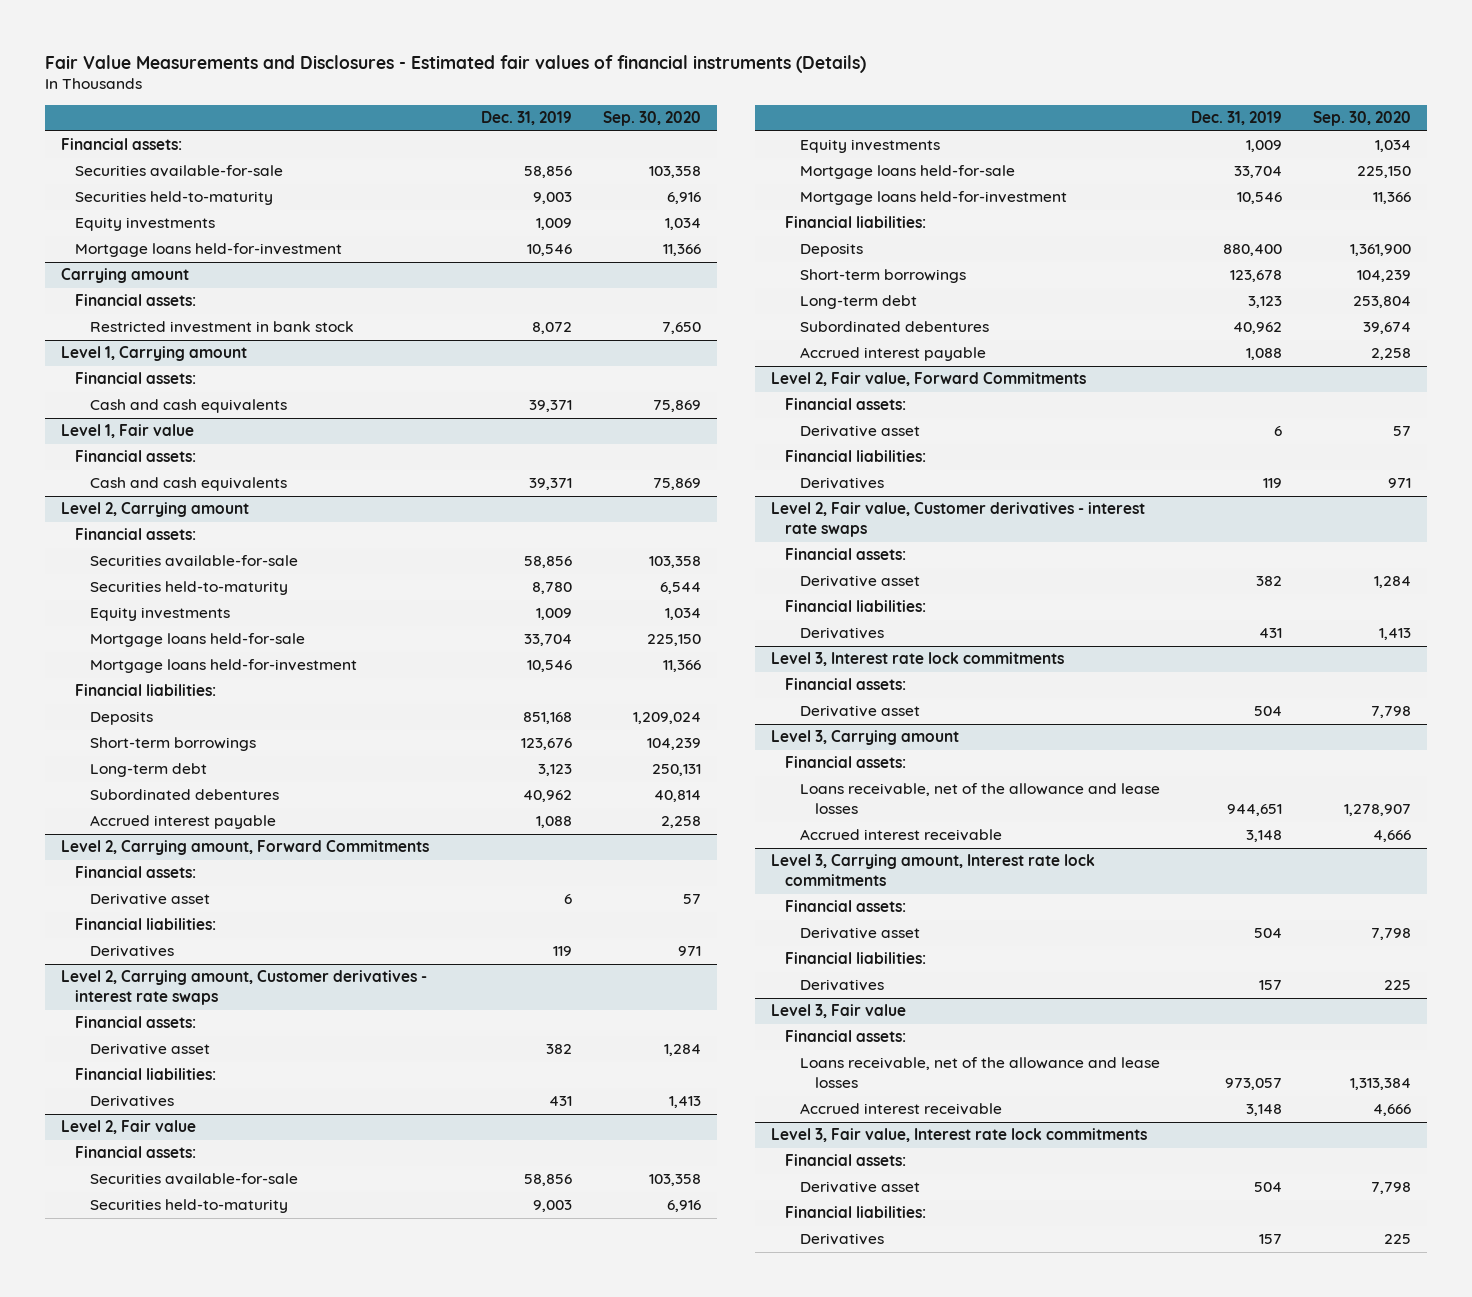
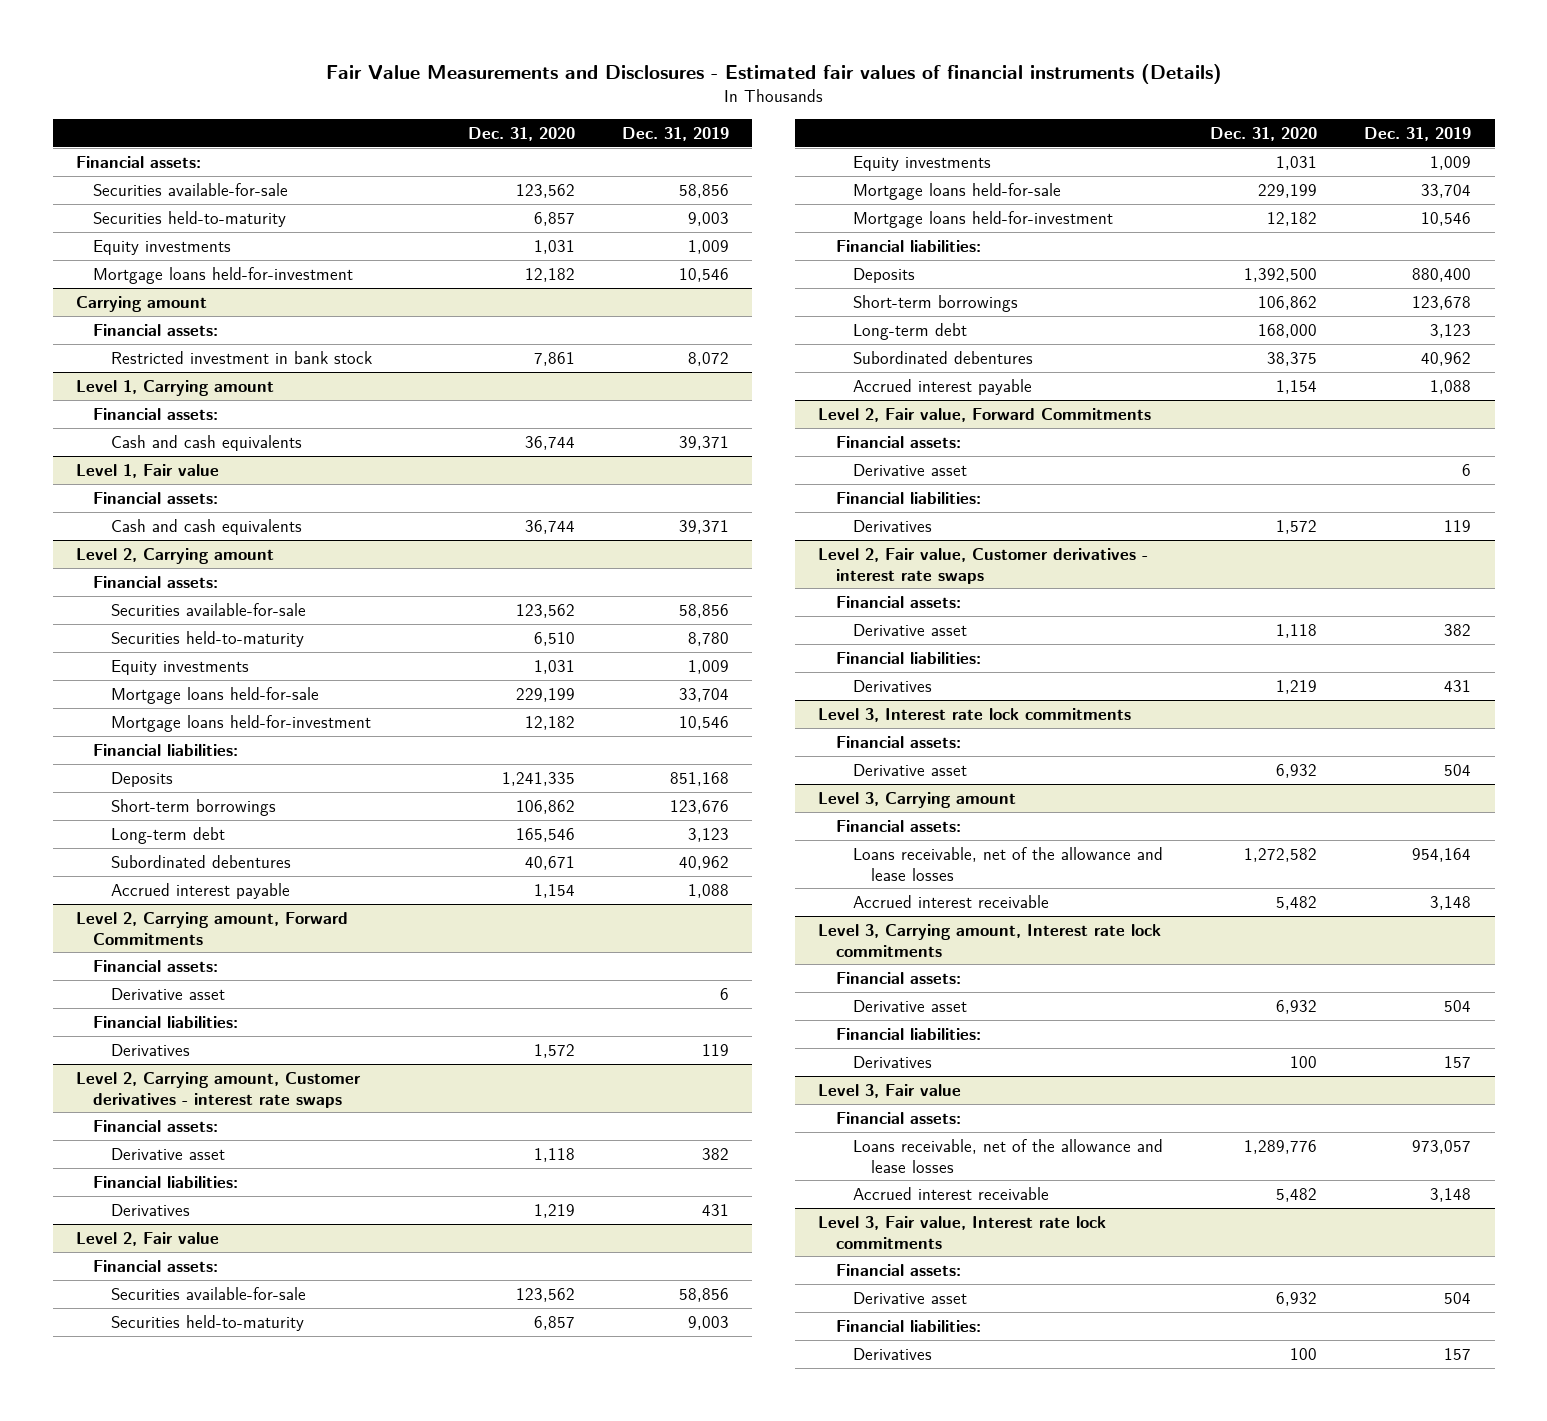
[603,111,702,127] Sep. 30, 2020 -> none
none -> [467,126,575,141] Dec. 31, 2020
[1227,803,1283,816] 944,651 -> [1412,847,1472,862] 954,164

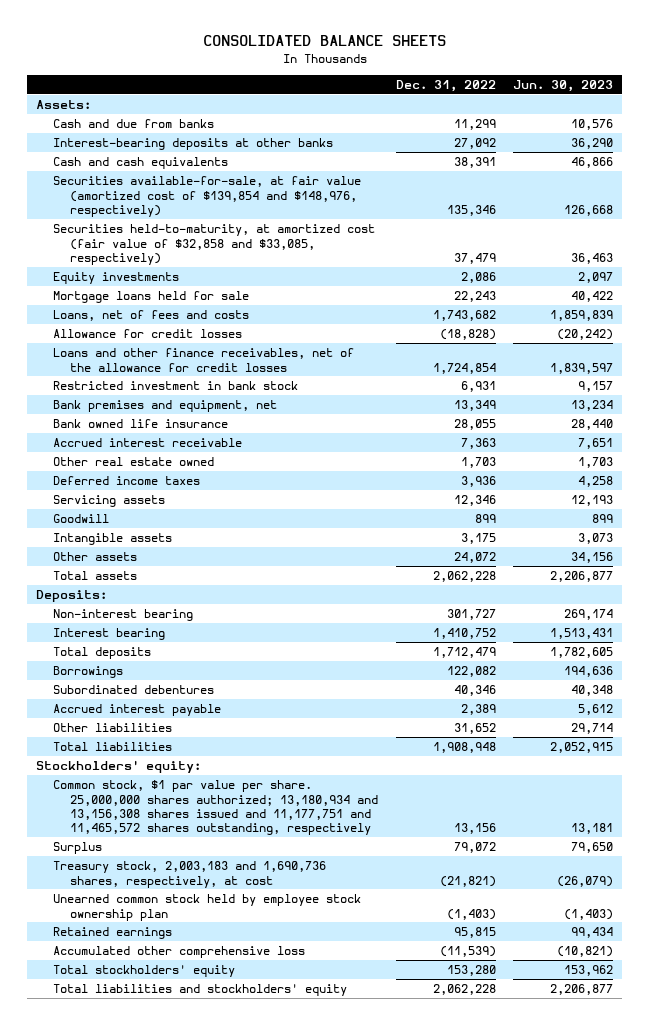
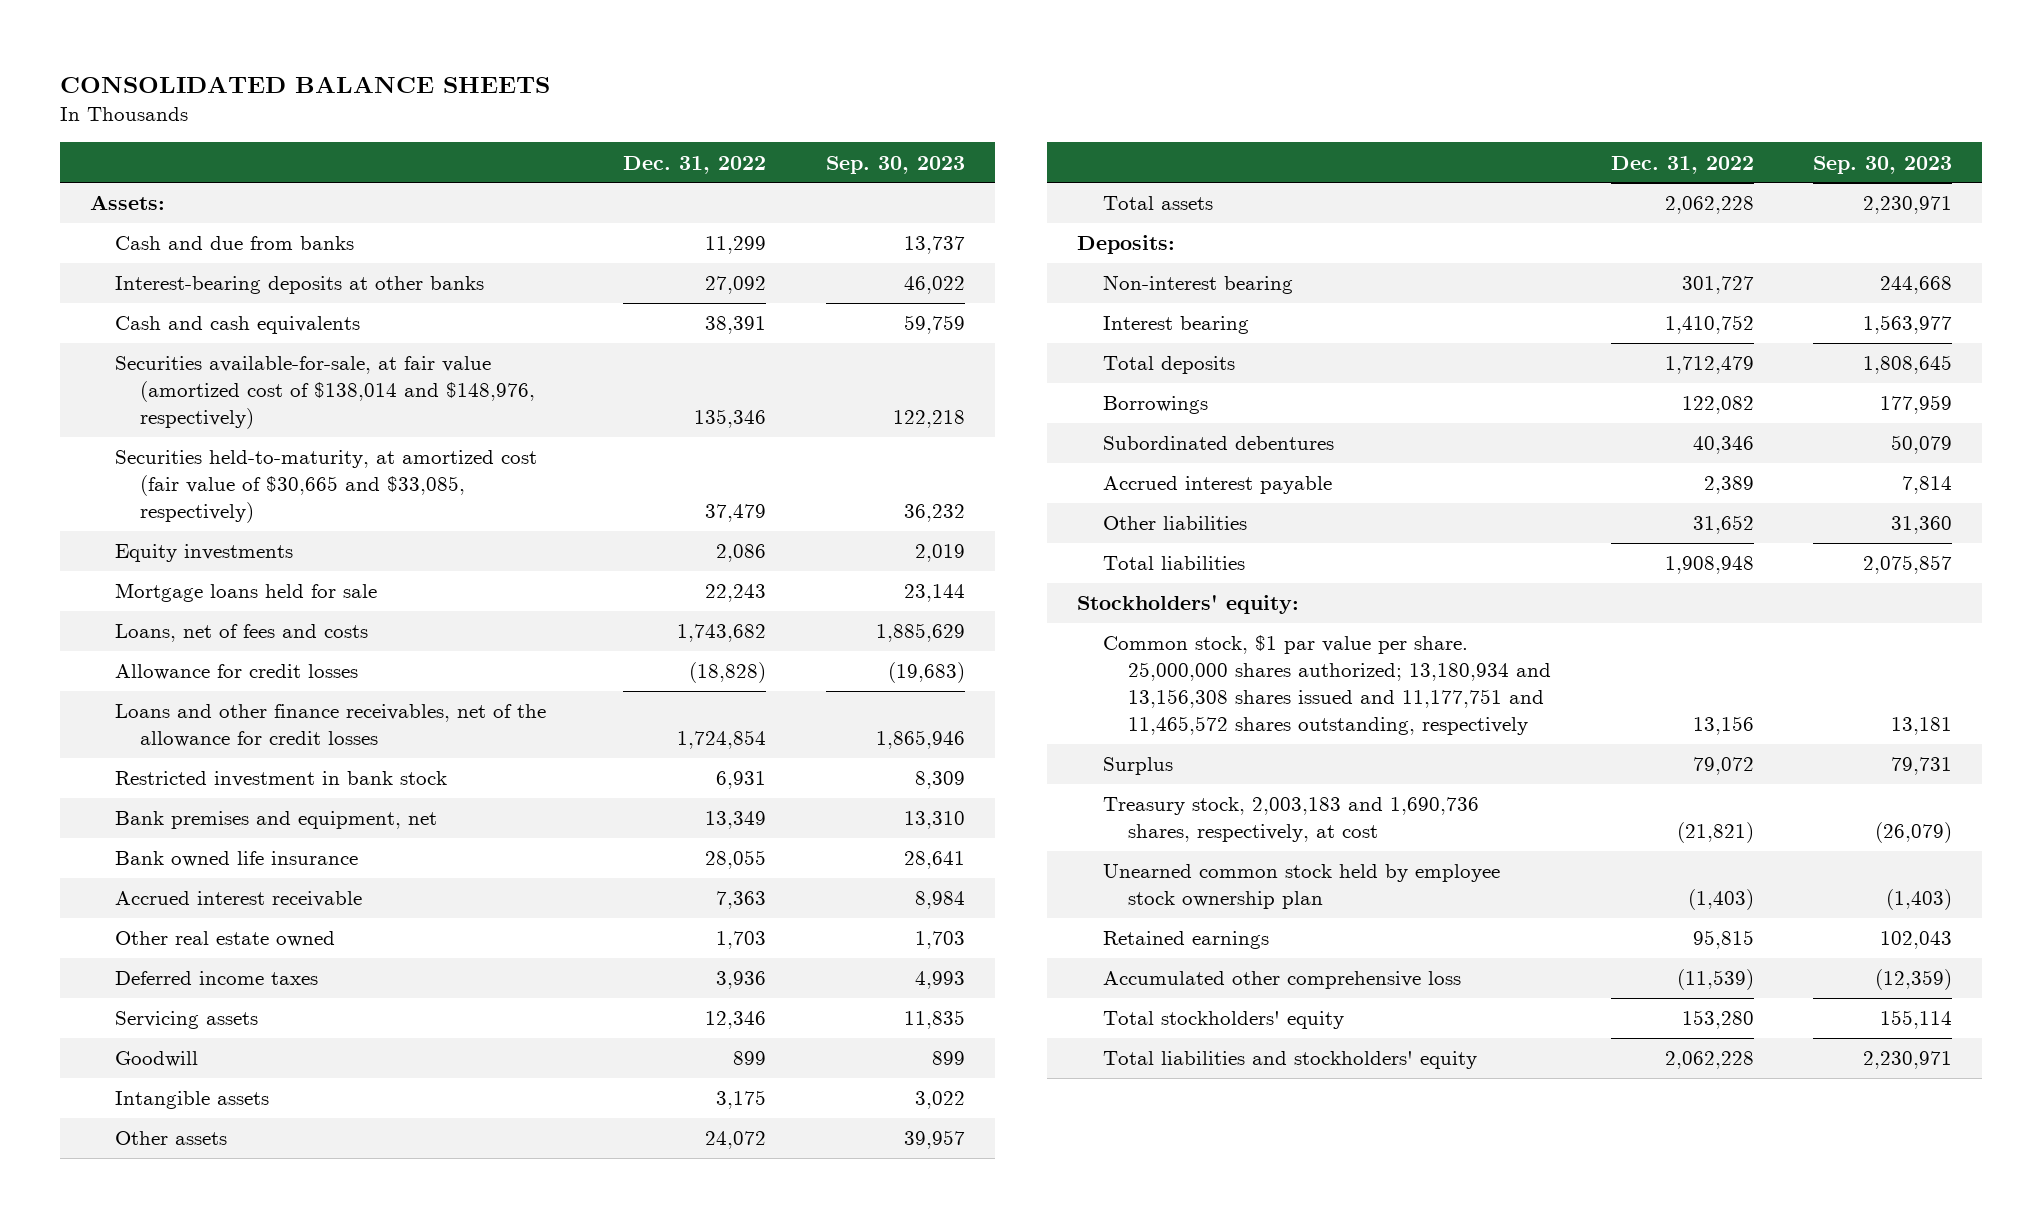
[513,79,614,92] Jun. 30, 2023 -> none
none -> [825,155,965,174] Sep. 30, 2023
[53,176,362,218] Securities available-for-sale, at fair value (amortized cost of $139,854 and $148,976, respectively) -> [115,356,536,430] Securities available-for-sale, at fair value (amortized cost of $138,014 and $148,976, respectively)
[53,224,376,266] Securities held-to-maturity, at amortized cost (fair value of $32,858 and $33,085, respectively) -> [115,450,538,524] Securities held-to-maturity, at amortized cost (fair value of $30,665 and $33,085, respectively)

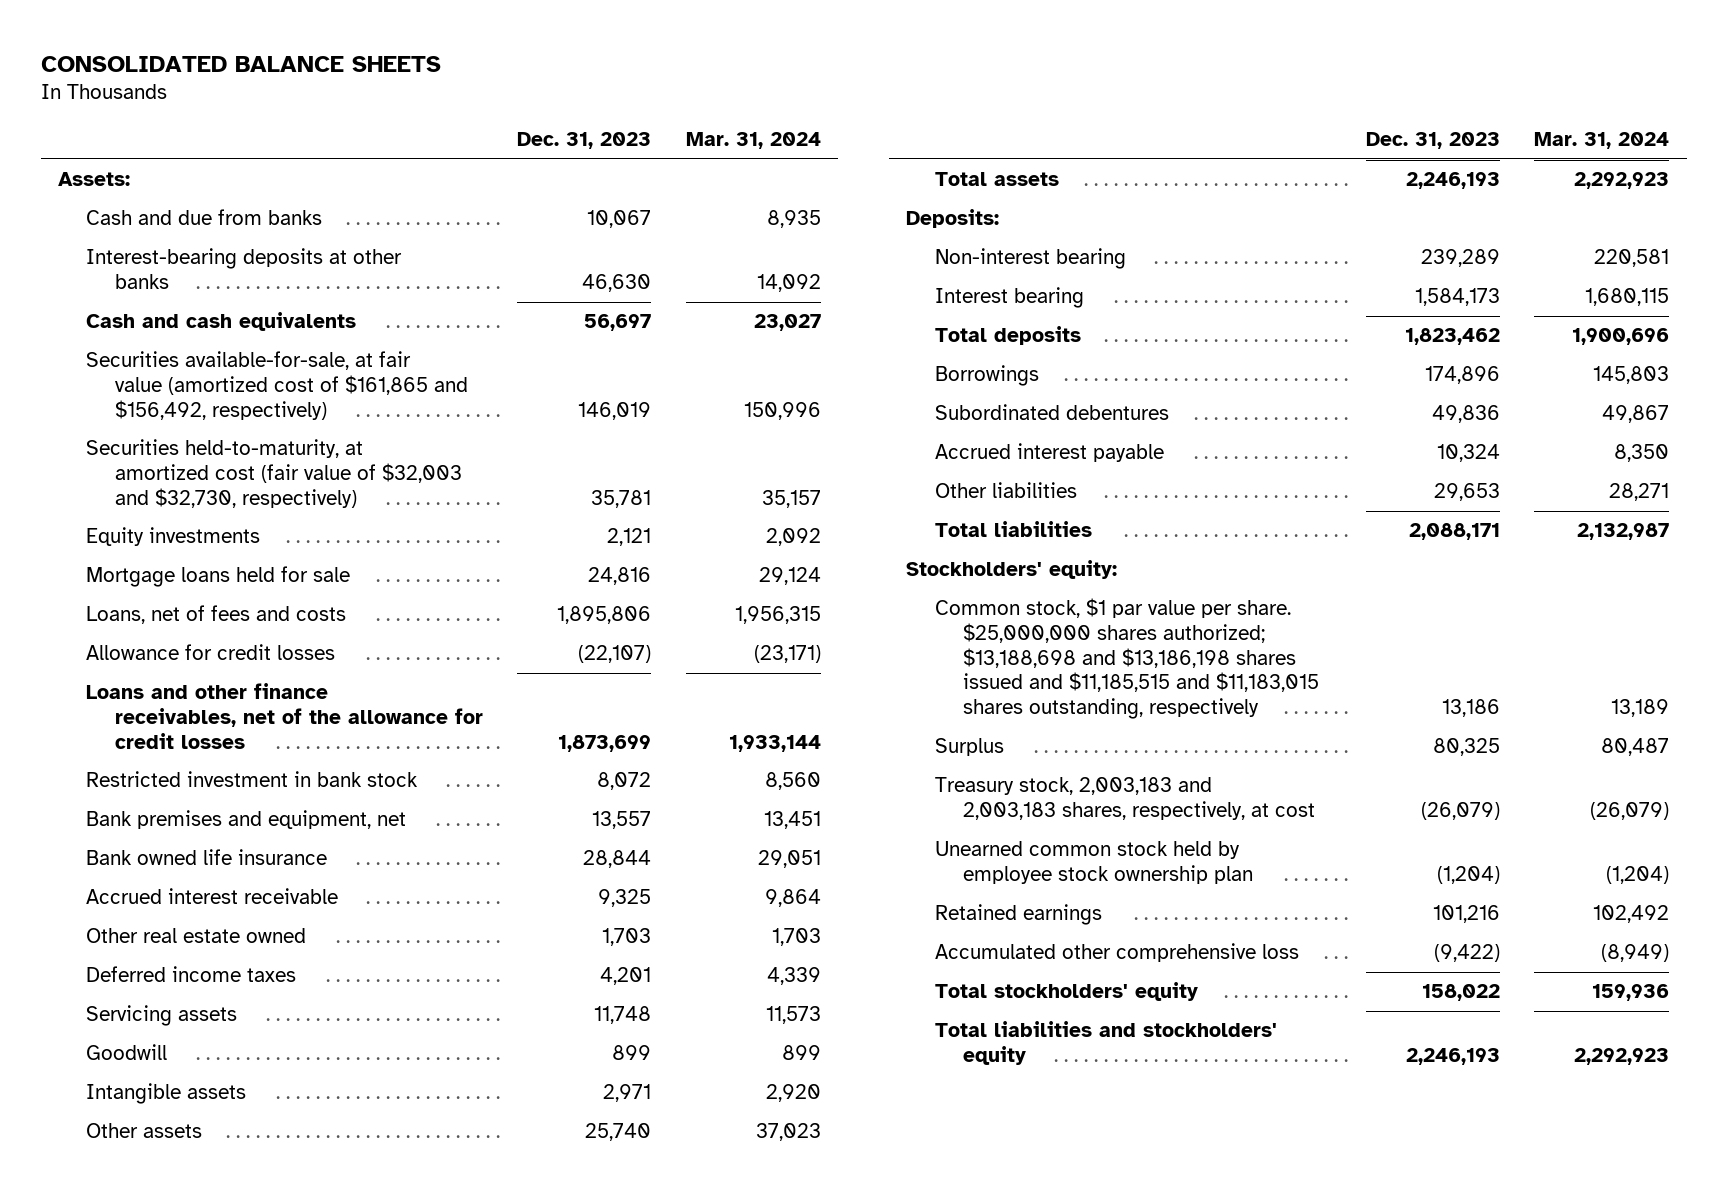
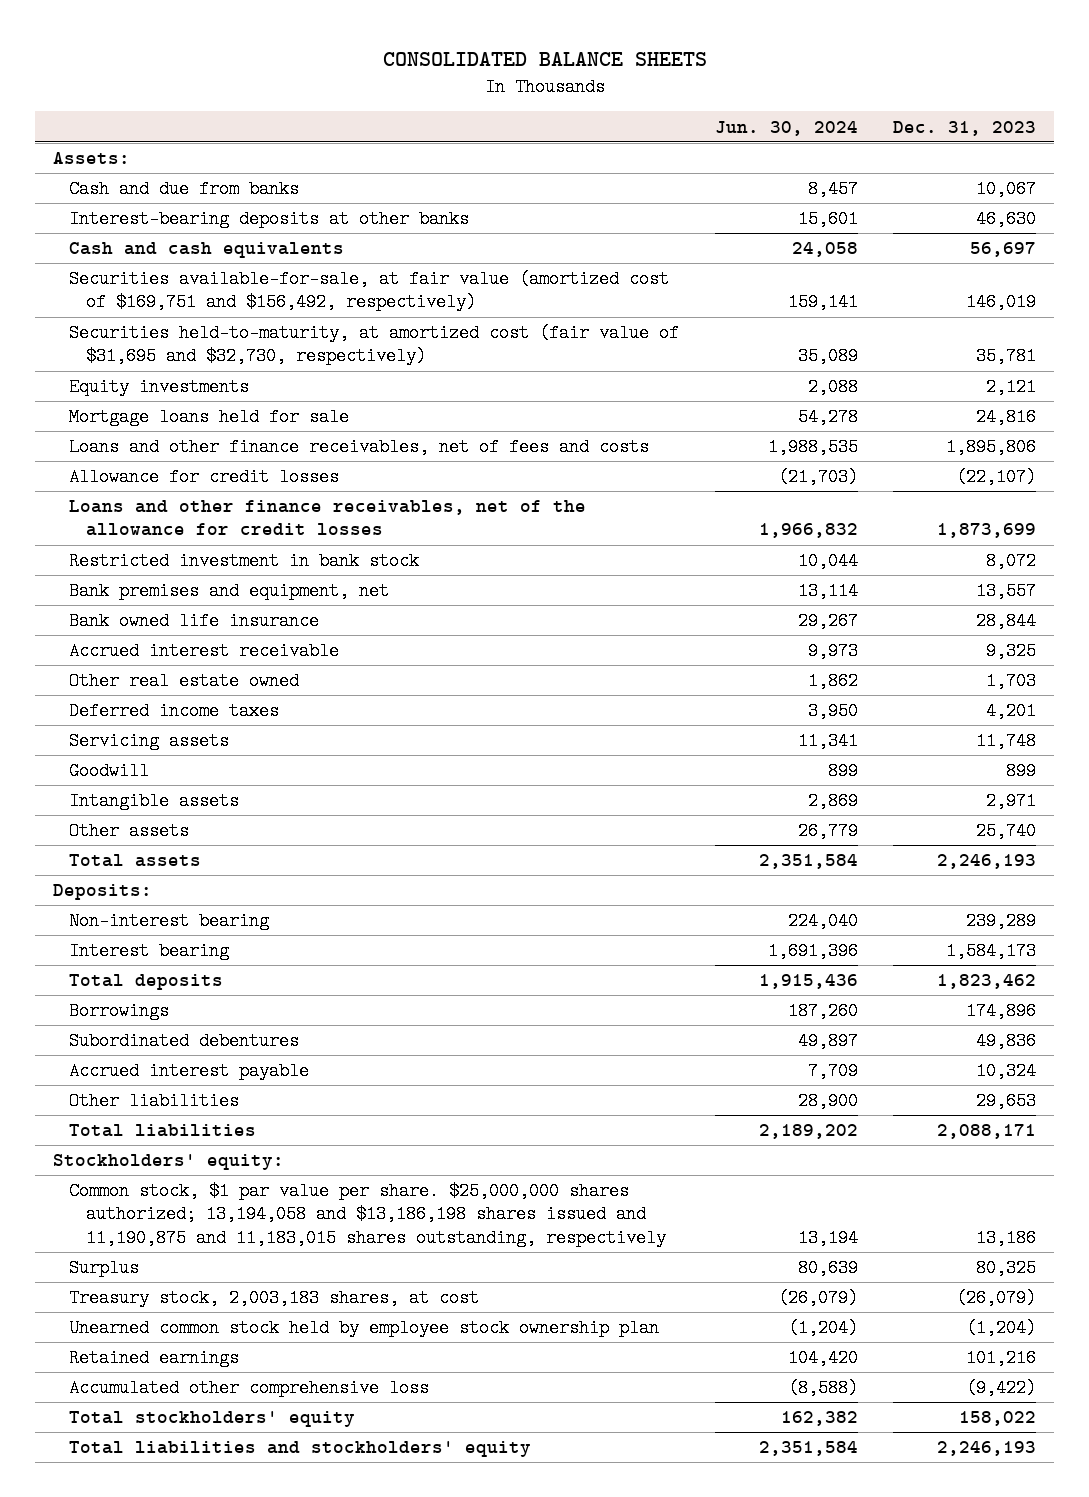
[686,132,822,150] Mar. 31, 2024 -> none
none -> [714,120,858,136] Jun. 30, 2024
[86,351,468,420] Securities available-for-sale, at fair value (amortized cost of $161,865 and $156,492, respectively) -> [69,270,670,312] Securities available-for-sale, at fair value (amortized cost of $169,751 and $156,492, respectively)
[86,439,462,508] Securities held-to-maturity, at amortized cost (fair value of $32,003 and $32,730, respectively) -> [69,324,680,366] Securities held-to-maturity, at amortized cost (fair value of $31,695 and $32,730, respectively)
[86,605,347,625] Loans, net of fees and costs -> [69,438,650,457] Loans and other finance receivables, net of fees and costs
[934,598,1320,720] Common stock, $1 par value per share. $25,000,000 shares authorized; $13,188,698 and $13,186,198 shares issued and $11,185,515 and $11,183,015 shares outstanding, respectively -> [69,1182,666,1247] Common stock, $1 par value per share. $25,000,000 shares authorized; 13,194,058 and $13,186,198 shares issued and 11,190,875 and 11,183,015 shares outstanding, respectively
[934,777,1316,821] Treasury stock, 2,003,183 and 2,003,183 shares, respectively, at cost -> [69,1289,480,1308] Treasury stock, 2,003,183 shares, at cost

